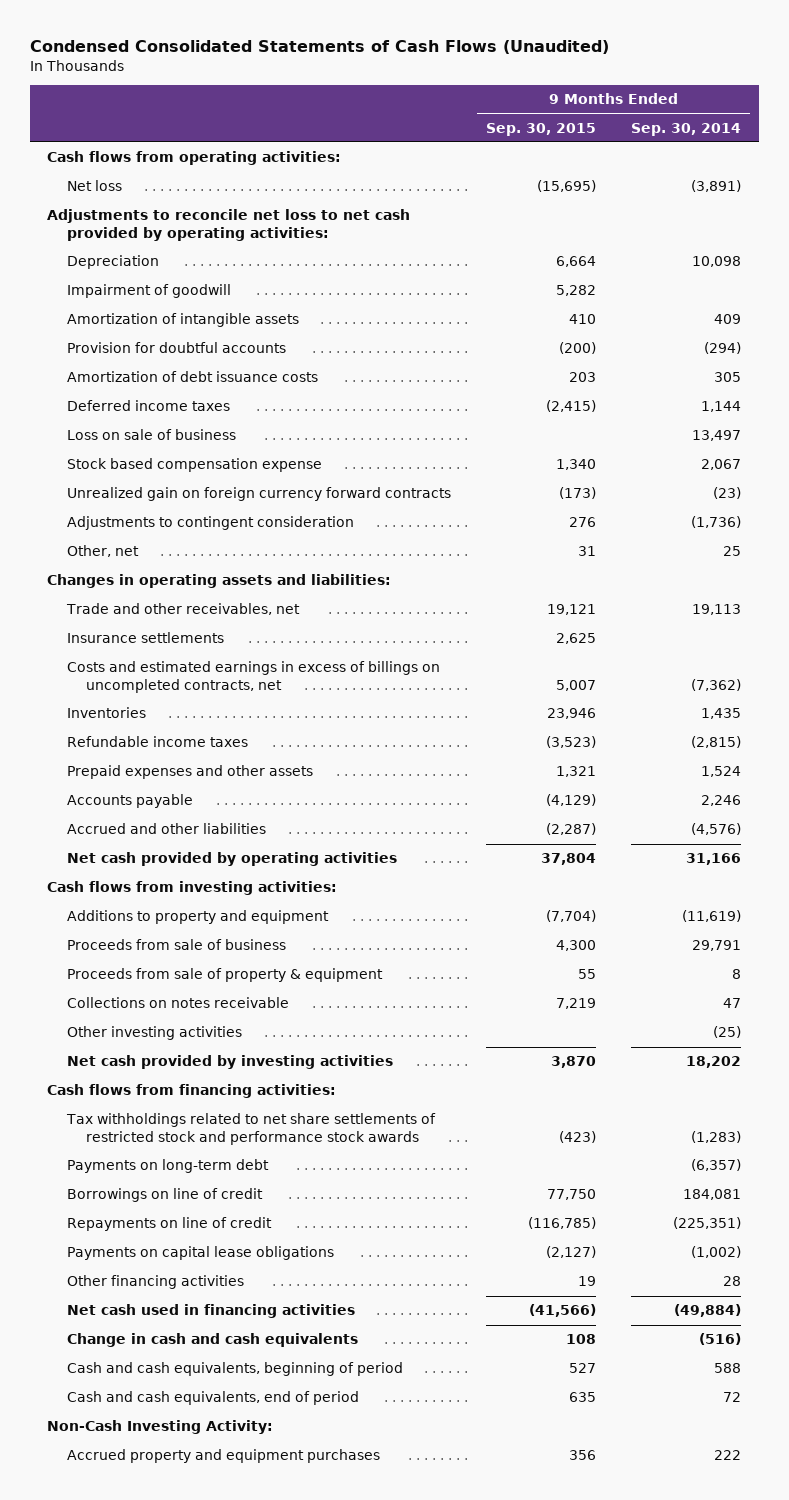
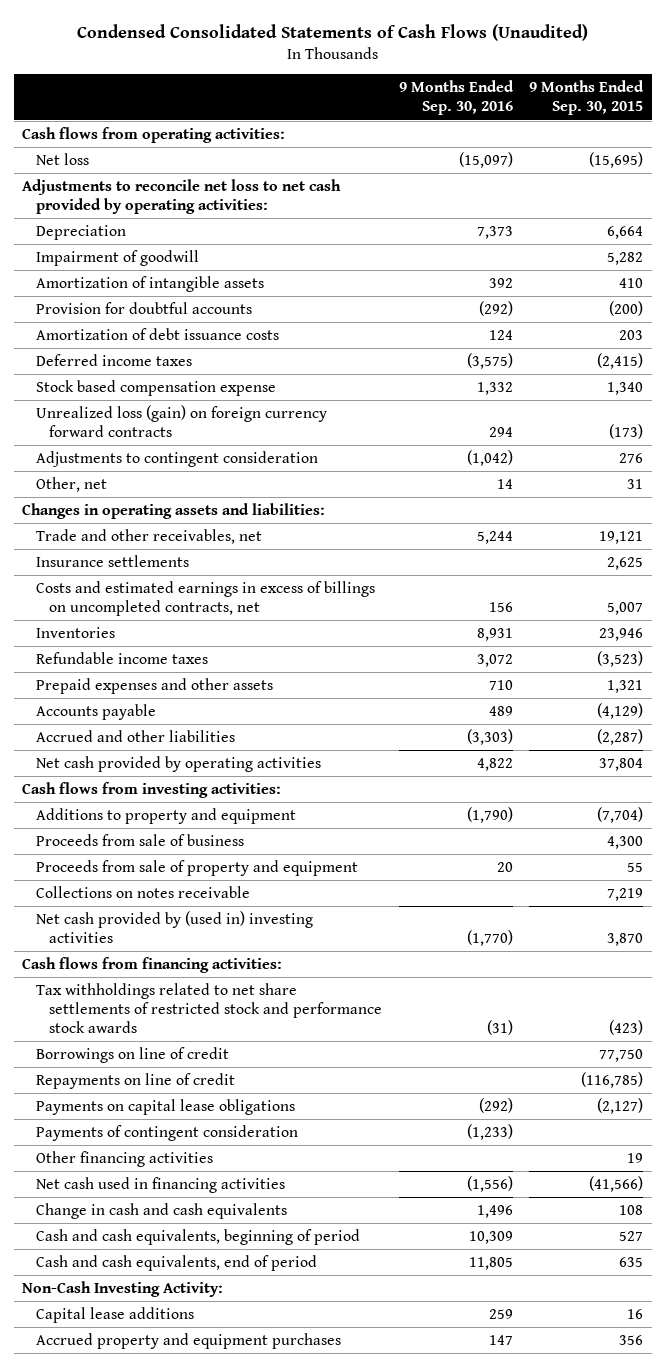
[631,122,742,136] Sep. 30, 2014 -> none
none -> [398,80,514,116] 9 Months Ended Sep. 30, 2016
[66,429,236,441] Loss on sale of business -> none
[66,487,451,502] Unrealized gain on foreign currency forward contracts -> [35,404,327,438] Unrealized loss (gain) on foreign currency forward contracts
[66,968,383,983] Proceeds from sale of property & equipment -> [35,859,358,876] Proceeds from sale of property and equipment
[66,1026,242,1041] Other investing activities -> none
[66,1055,393,1070] Net cash provided by investing activities -> [35,910,313,944] Net cash provided by (used in) investing activities
[66,1159,269,1174] Payments on long-term debt -> none
none -> [35,1124,298,1141] Payments of contingent consideration
none -> [35,1306,194,1323] Capital lease additions

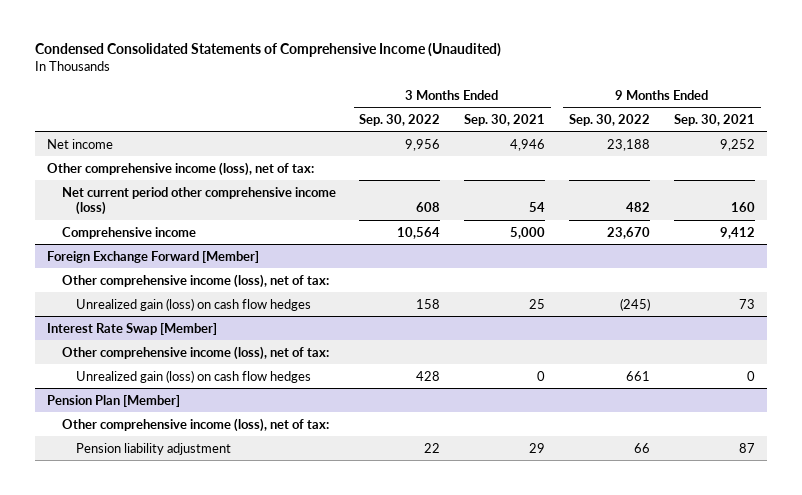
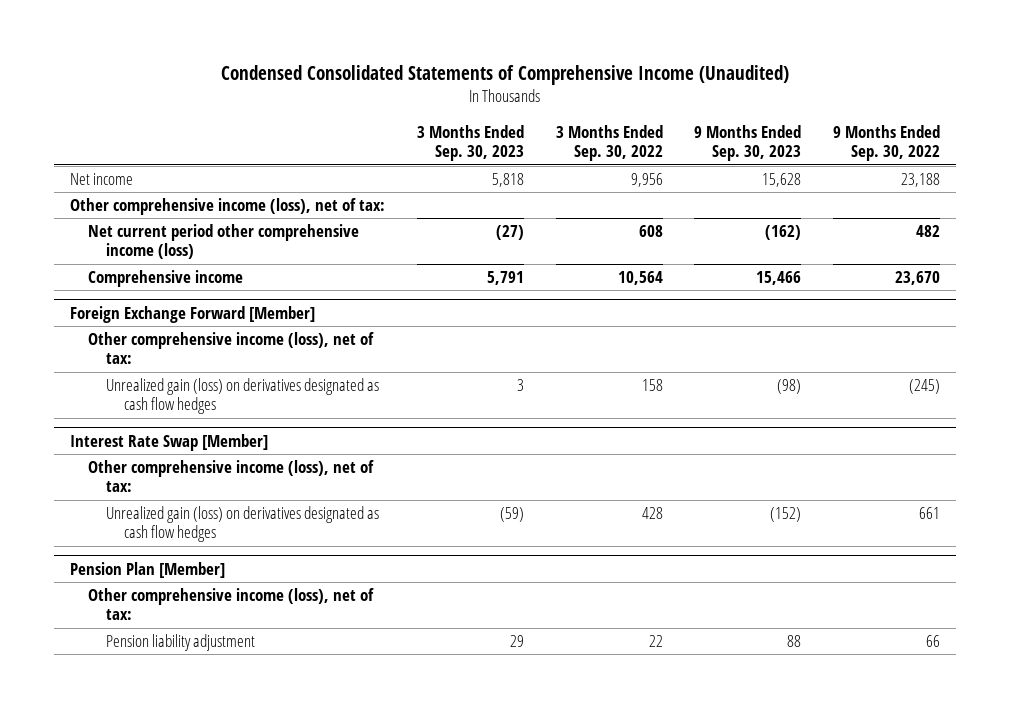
[464,113,546,126] Sep. 30, 2021 -> none
[674,113,756,126] Sep. 30, 2021 -> none
none -> [416,125,524,162] 3 Months Ended Sep. 30, 2023
none -> [694,125,802,162] 9 Months Ended Sep. 30, 2023
[76,297,312,311] Unrealized gain (loss) on cash flow hedges -> [105,378,379,415] Unrealized gain (loss) on derivatives designated as cash flow hedges
[76,369,312,383] Unrealized gain (loss) on cash flow hedges -> [105,506,379,543] Unrealized gain (loss) on derivatives designated as cash flow hedges

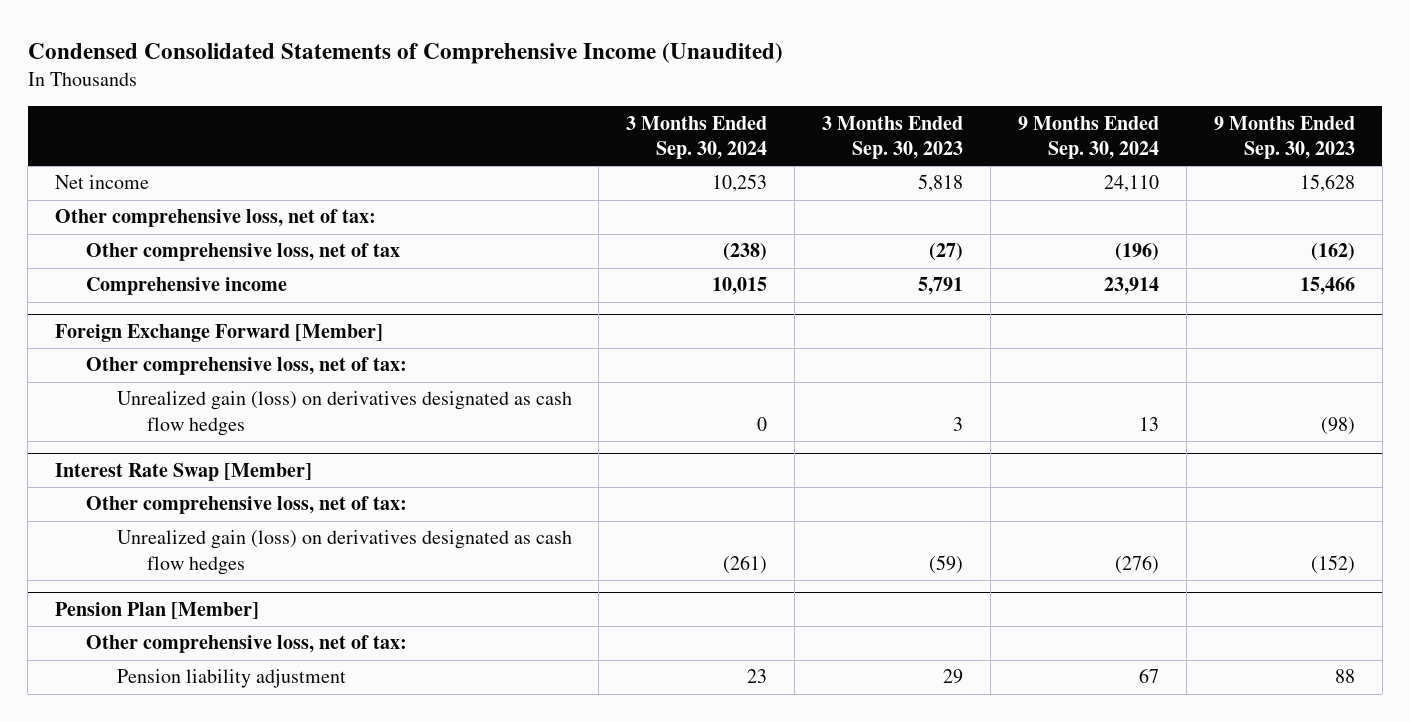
[555,125,663,162] 3 Months Ended Sep. 30, 2022 -> none
[833,125,941,162] 9 Months Ended Sep. 30, 2022 -> none
none -> [626,115,768,160] 3 Months Ended Sep. 30, 2024
none -> [1018,115,1160,160] 9 Months Ended Sep. 30, 2024
[70,198,386,216] Other comprehensive income (loss), net of tax: -> [55,209,377,228] Other comprehensive loss, net of tax:
[87,224,359,260] Net current period other comprehensive income (loss) -> [85,243,400,262] Other comprehensive loss, net of tax
[87,332,374,365] Other comprehensive income (loss), net of tax: -> [85,357,407,376] Other comprehensive loss, net of tax:
[87,460,374,493] Other comprehensive income (loss), net of tax: -> [85,496,407,515] Other comprehensive loss, net of tax:
[87,588,374,621] Other comprehensive income (loss), net of tax: -> [85,635,407,654] Other comprehensive loss, net of tax:

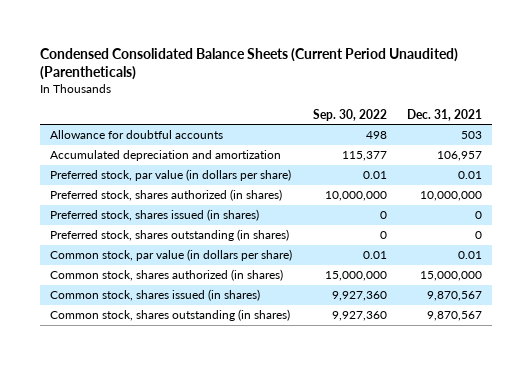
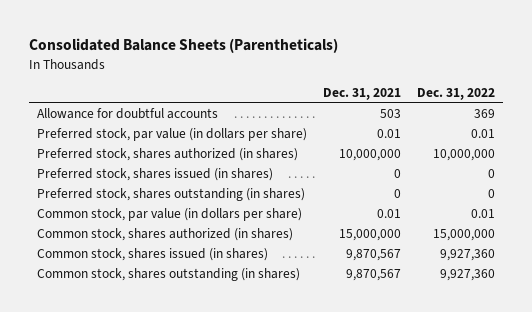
[40,47,459,80] Condensed Consolidated Balance Sheets (Current Period Unaudited) (Parentheticals) -> [28,38,338,54] Consolidated Balance Sheets (Parentheticals)
[312,108,387,121] Sep. 30, 2022 -> none
none -> [416,87,495,100] Dec. 31, 2022
[50,150,282,162] Accumulated depreciation and amortization -> none

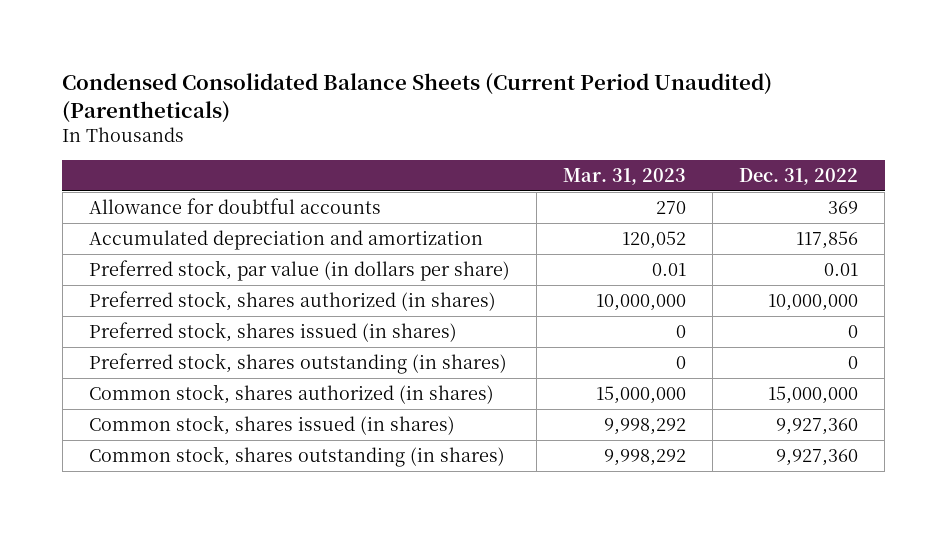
[28,38,338,54] Consolidated Balance Sheets (Parentheticals) -> [62,73,773,123] Condensed Consolidated Balance Sheets (Current Period Unaudited) (Parentheticals)
[322,87,401,100] Dec. 31, 2021 -> none
none -> [563,167,687,185] Mar. 31, 2023
none -> [88,229,483,250] Accumulated depreciation and amortization
[36,207,302,221] Common stock, par value (in dollars per share) -> none

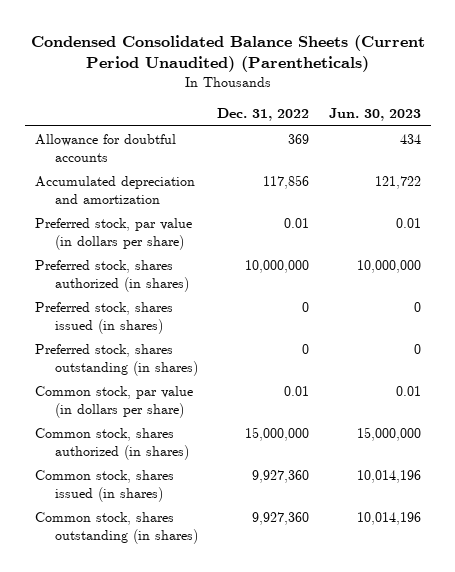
[563,167,687,185] Mar. 31, 2023 -> none
none -> [328,108,421,122] Jun. 30, 2023
none -> [34,386,193,419] Common stock, par value (in dollars per share)

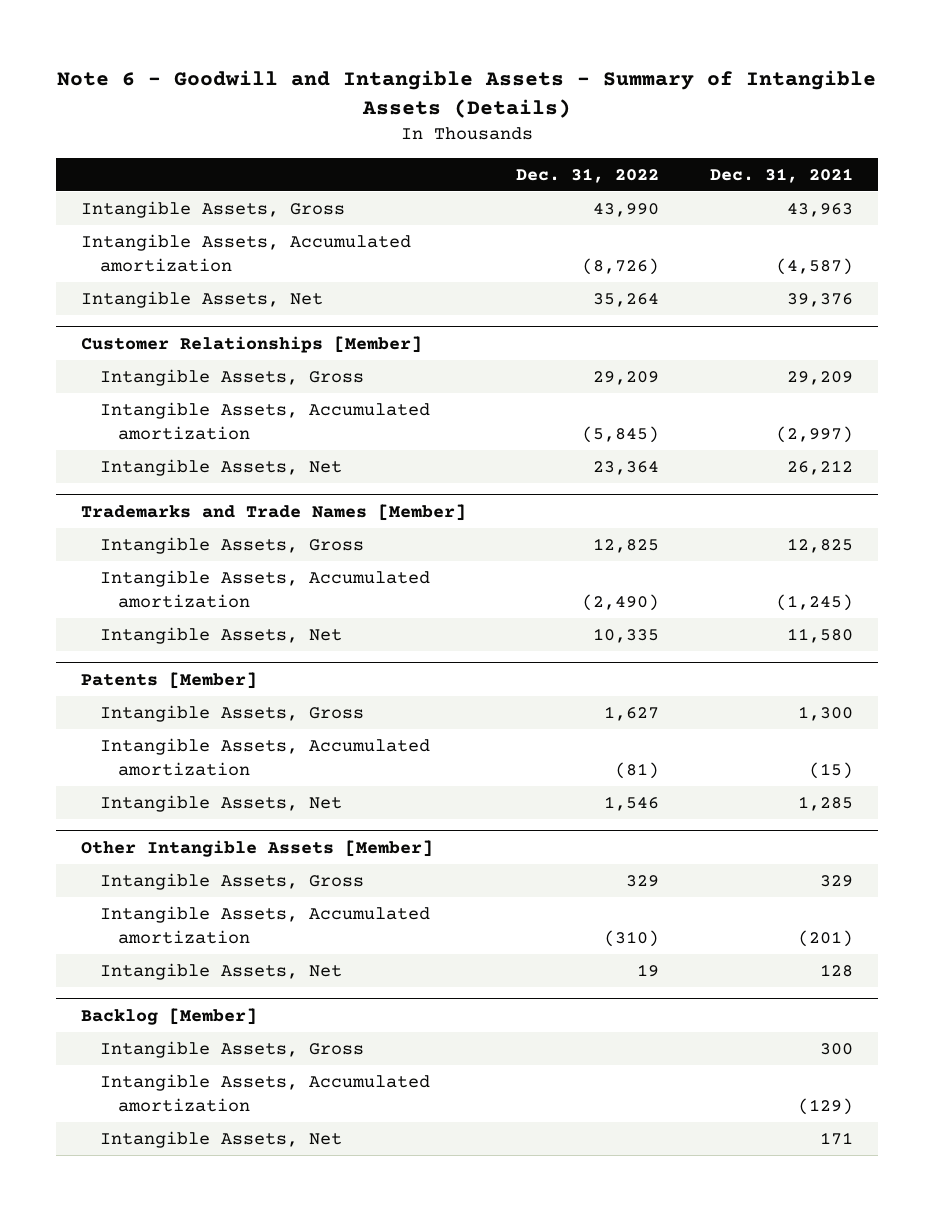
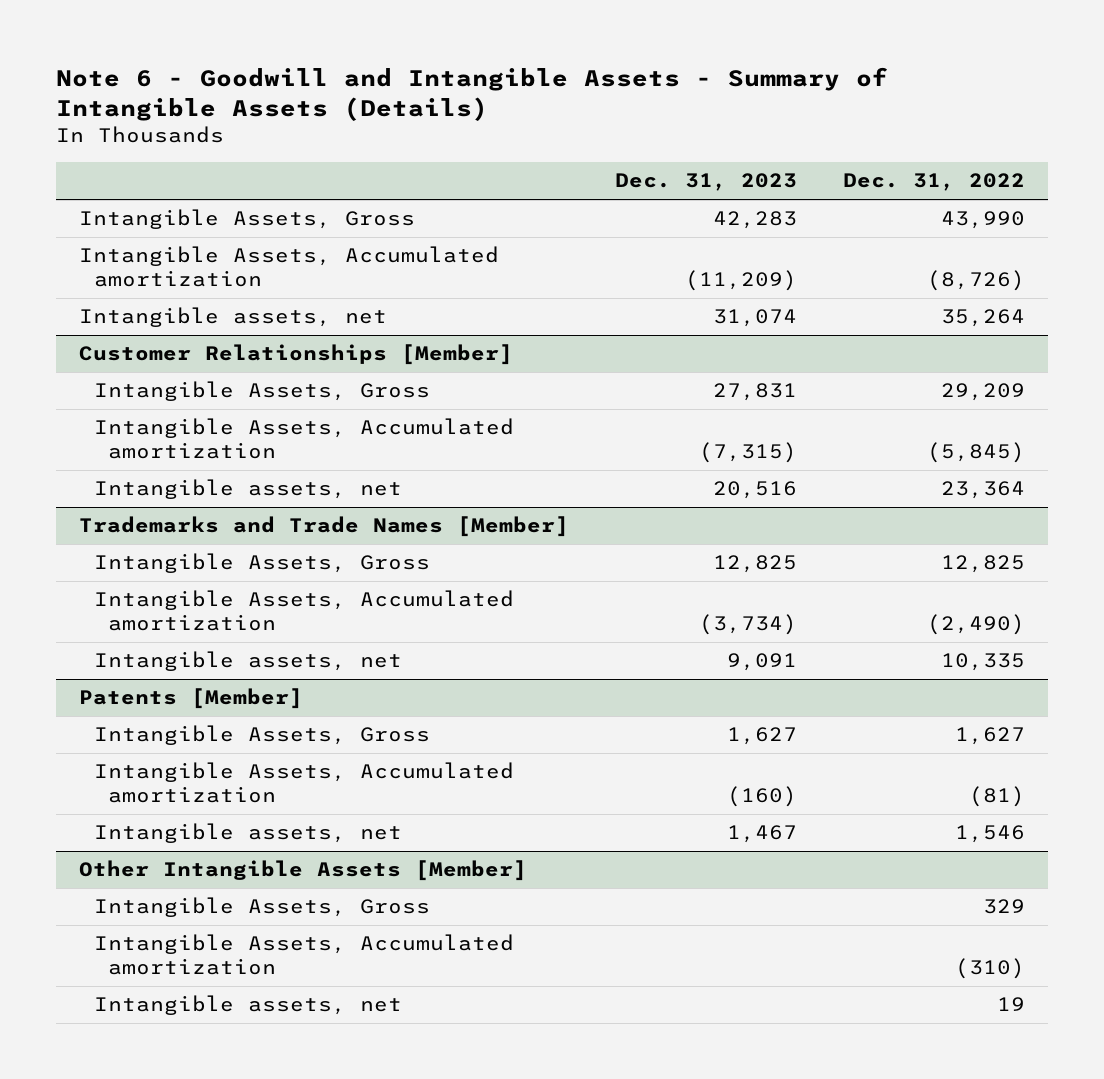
[709,167,853,183] Dec. 31, 2021 -> none
none -> [614,173,797,192] Dec. 31, 2023
[80,291,323,309] Intangible Assets, Net -> [79,307,388,328] Intangible assets, net
[99,459,342,477] Intangible Assets, Net -> [93,479,402,500] Intangible assets, net
[99,627,342,645] Intangible Assets, Net -> [93,651,402,672] Intangible assets, net
[99,795,342,813] Intangible Assets, Net -> [93,823,402,844] Intangible assets, net
[80,1007,257,1025] Backlog [Member] -> none
[99,1041,364,1059] Intangible Assets, Gross -> none
[99,1074,430,1112] Intangible Assets, Accumulated amortization -> none
[99,1131,342,1149] Intangible Assets, Net -> none
[99,963,342,981] Intangible Assets, Net -> [93,995,402,1016] Intangible assets, net

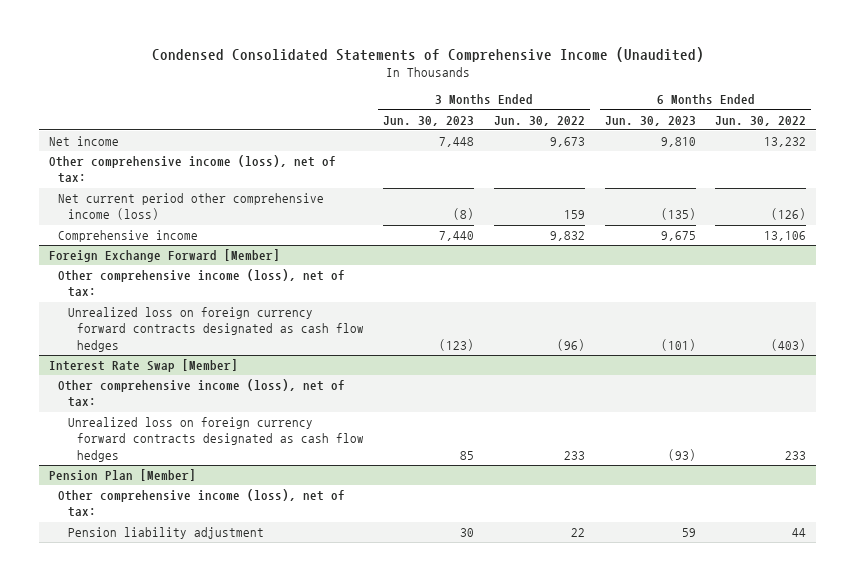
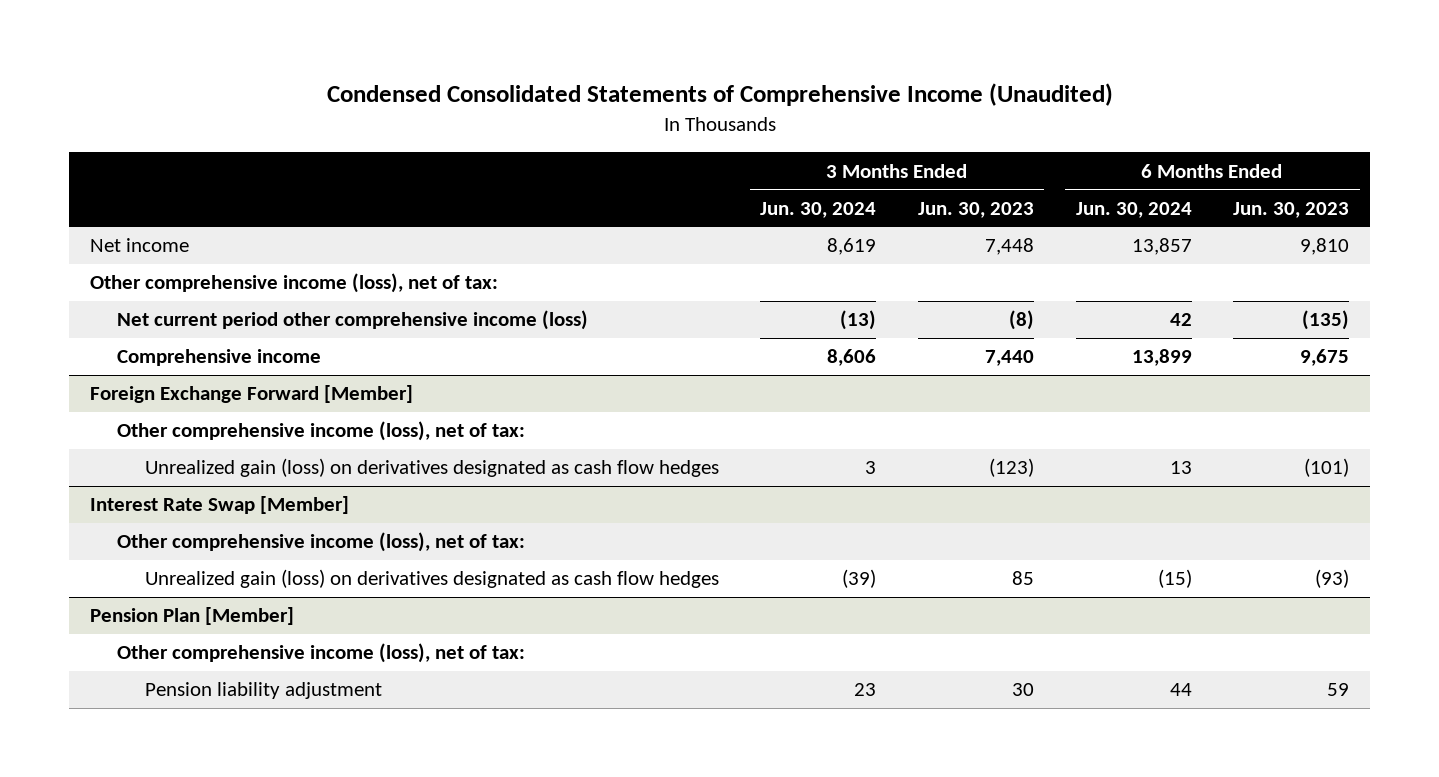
[494,115,586,126] Jun. 30, 2022 -> none
[715,115,807,126] Jun. 30, 2022 -> none
none -> [760,201,877,218] Jun. 30, 2024
none -> [1075,201,1192,218] Jun. 30, 2024
[67,307,364,352] Unrealized loss on foreign currency forward contracts designated as cash flow hedges -> [144,458,719,478] Unrealized gain (loss) on derivatives designated as cash flow hedges
[67,417,364,462] Unrealized loss on foreign currency forward contracts designated as cash flow hedges -> [144,569,719,589] Unrealized gain (loss) on derivatives designated as cash flow hedges

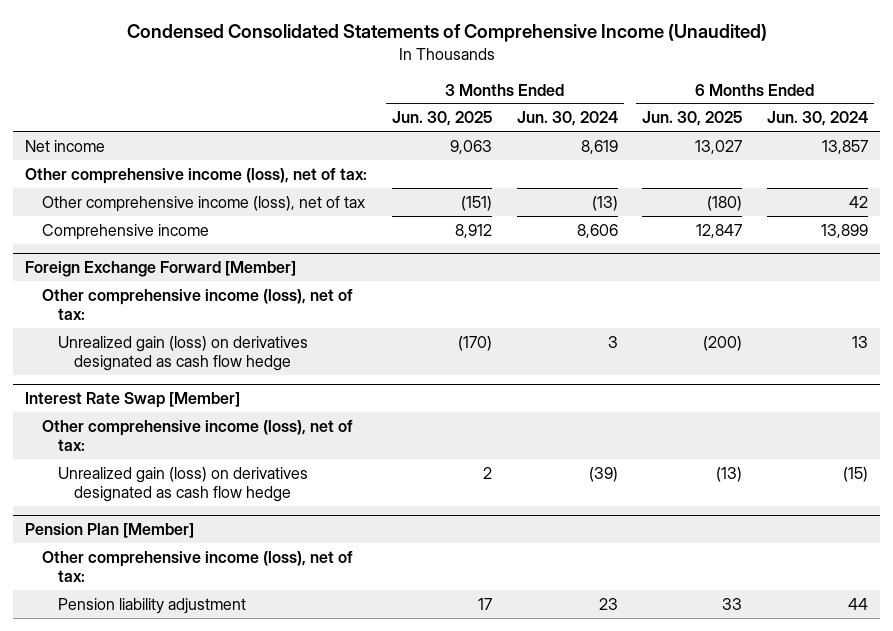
[917,201,1034,218] Jun. 30, 2023 -> none
[1233,201,1350,218] Jun. 30, 2023 -> none
none -> [391,111,492,127] Jun. 30, 2025
none -> [642,111,743,127] Jun. 30, 2025
[117,310,589,331] Net current period other comprehensive income (loss) -> [41,195,365,212] Other comprehensive income (loss), net of tax
[144,458,719,478] Unrealized gain (loss) on derivatives designated as cash flow hedges -> [57,335,308,371] Unrealized gain (loss) on derivatives designated as cash flow hedge
[144,569,719,589] Unrealized gain (loss) on derivatives designated as cash flow hedges -> [57,466,308,502] Unrealized gain (loss) on derivatives designated as cash flow hedge

